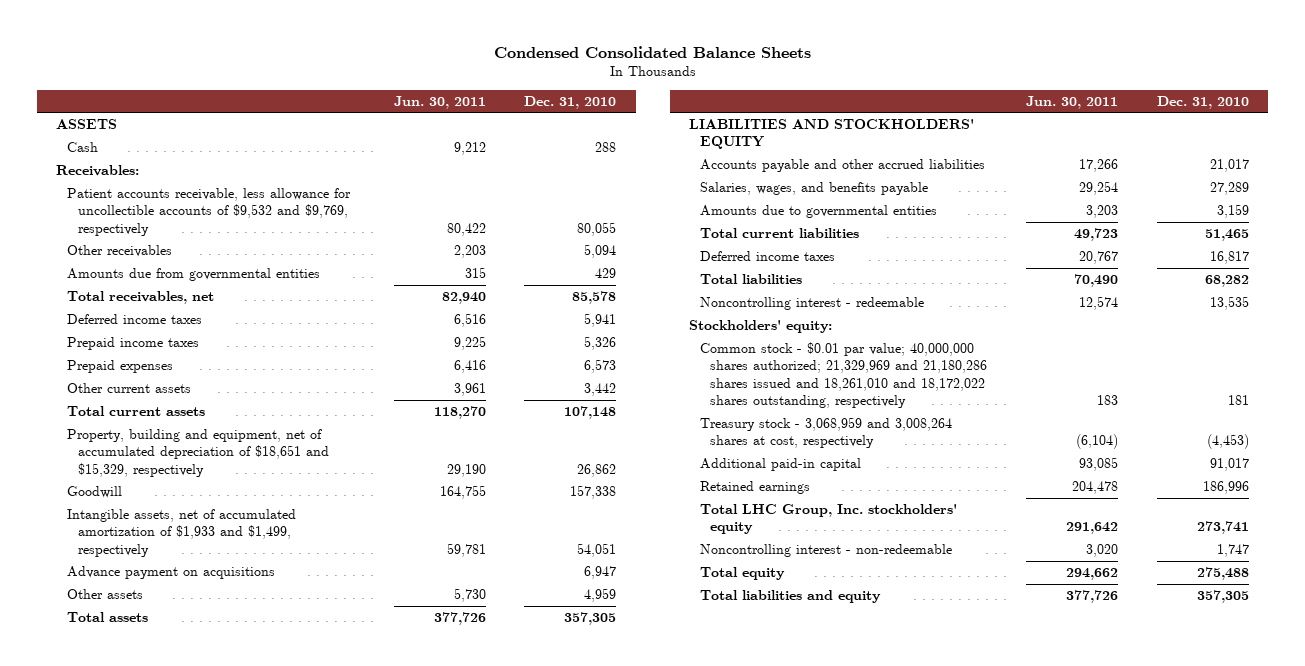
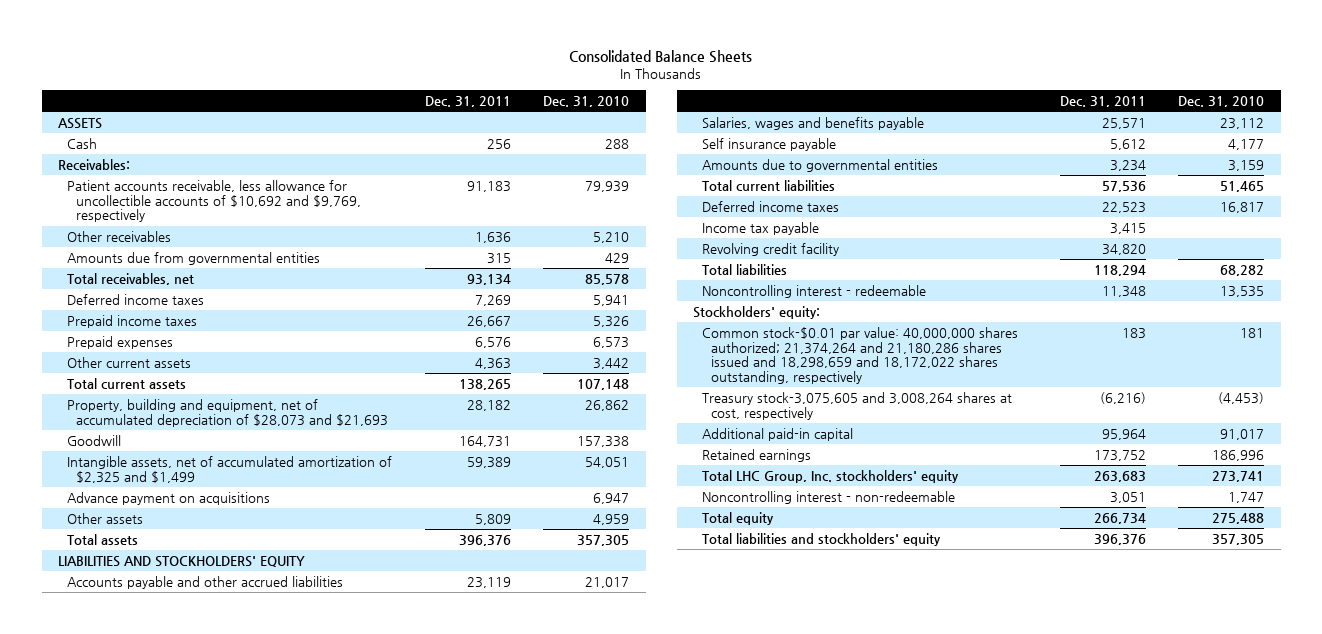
[493,46,811,59] Condensed Consolidated Balance Sheets -> [569,49,753,63] Consolidated Balance Sheets
[393,95,486,109] Jun. 30, 2011 -> none
none -> [424,95,511,107] Dec. 31, 2011
[67,187,352,236] Patient accounts receivable, less allowance for uncollectible accounts of $9,532 and $9,769, respectively -> [66,179,361,223] Patient accounts receivable, less allowance for uncollectible accounts of $10,692 and $9,769, respectively
[577,221,617,236] 80,055 -> [585,180,630,192] 79,939
[584,243,617,258] 5,094 -> [593,231,630,243] 5,210
[67,428,329,477] Property, building and equipment, net of accumulated depreciation of $18,651 and $15,329, respectively -> [66,398,388,427] Property, building and equipment, net of accumulated depreciation of $28,073 and $21,693
[67,508,297,557] Intangible assets, net of accumulated amortization of $1,933 and $1,499, respectively -> [66,455,392,483] Intangible assets, net of accumulated amortization of $2,325 and $1,499
[699,181,928,195] Salaries, wages, and benefits payable -> [701,116,924,130] Salaries, wages and benefits payable
[1209,181,1249,195] 27,289 -> [1220,117,1265,129] 23,112
none -> [701,137,836,151] Self insurance payable
none -> [701,221,819,235] Income tax payable
none -> [701,242,839,256] Revolving credit facility
[699,341,988,409] Common stock - $0.01 par value; 40,000,000 shares authorized; 21,329,969 and 21,180,286 shares issued and 18,261,010 and 18,172,022 shares outstanding, respectively -> [701,326,1018,385] Common stock-$0.01 par value: 40,000,000 shares authorized; 21,374,264 and 21,180,286 shares issued and 18,298,659 and 18,172,022 shares outstanding, respectively
[699,416,952,449] Treasury stock - 3,068,959 and 3,008,264 shares at cost, respectively -> [701,391,1012,420] Treasury stock-3,075,605 and 3,008,264 shares at cost, respectively
[699,589,881,603] Total liabilities and equity -> [701,532,941,546] Total liabilities and stockholders' equity

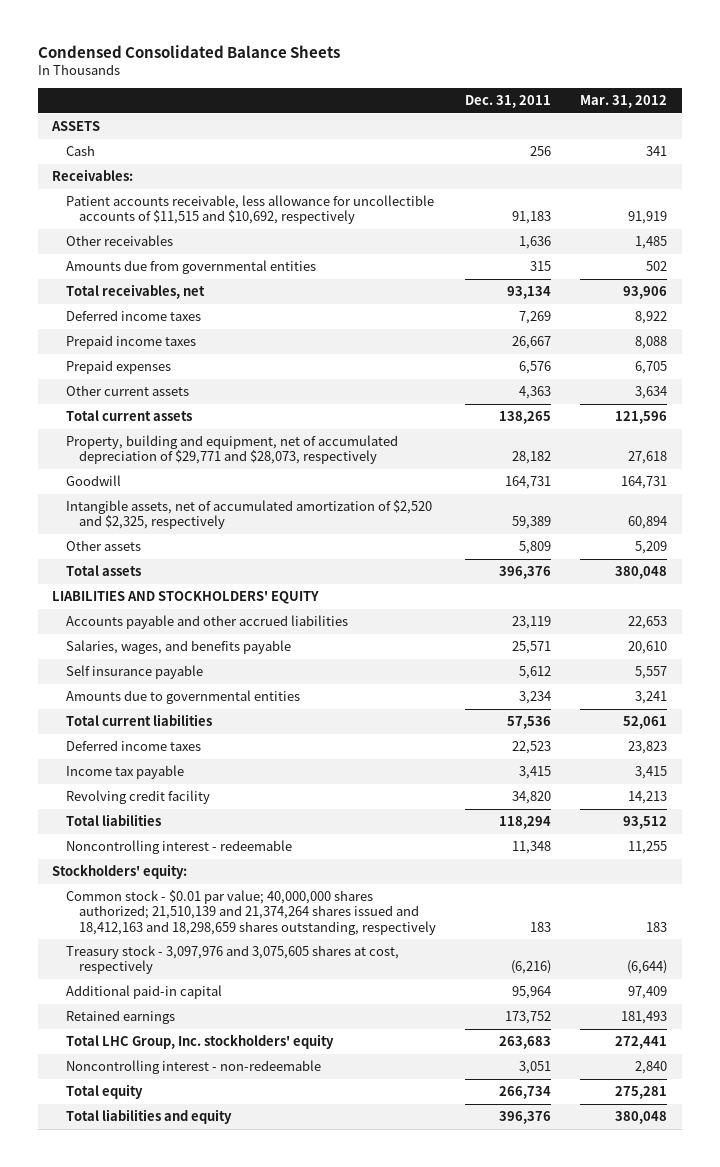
[569,49,753,63] Consolidated Balance Sheets -> [37,44,340,58] Condensed Consolidated Balance Sheets
[543,95,630,107] Dec. 31, 2010 -> none
none -> [580,95,668,109] Mar. 31, 2012
[66,179,361,223] Patient accounts receivable, less allowance for uncollectible accounts of $10,692 and $9,769, respectively -> [65,195,434,225] Patient accounts receivable, less allowance for uncollectible accounts of $11,515 and $10,692, respectively
[66,398,388,427] Property, building and equipment, net of accumulated depreciation of $28,073 and $21,693 -> [65,435,398,465] Property, building and equipment, net of accumulated depreciation of $29,771 and $28,073, respectively
[66,491,270,505] Advance payment on acquisitions -> none
[66,455,392,483] Intangible assets, net of accumulated amortization of $2,325 and $1,499 -> [65,500,432,530] Intangible assets, net of accumulated amortization of $2,520 and $2,325, respectively
[701,116,924,130] Salaries, wages and benefits payable -> [65,640,291,655] Salaries, wages, and benefits payable
[701,326,1018,385] Common stock-$0.01 par value: 40,000,000 shares authorized; 21,374,264 and 21,180,286 shares issued and 18,298,659 and 18,172,022 shares outstanding, respectively -> [65,890,437,935] Common stock - $0.01 par value; 40,000,000 shares authorized; 21,510,139 and 21,374,264 shares issued and 18,412,163 and 18,298,659 shares outstanding, respectively
[701,391,1012,420] Treasury stock-3,075,605 and 3,008,264 shares at cost, respectively -> [65,945,399,975] Treasury stock - 3,097,976 and 3,075,605 shares at cost, respectively
[701,532,941,546] Total liabilities and stockholders' equity -> [65,1109,232,1125] Total liabilities and equity

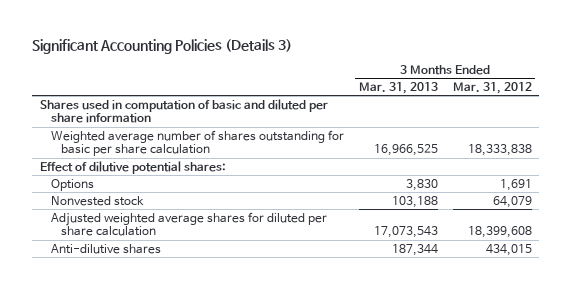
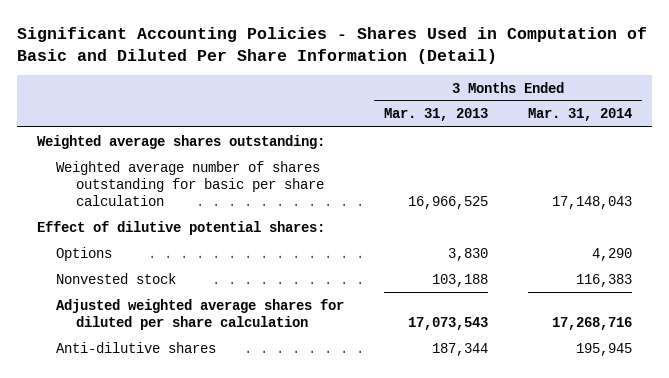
[32,39,293,55] Significant Accounting Policies (Details 3) -> [16,26,647,64] Significant Accounting Policies - Shares Used in Computation of Basic and Diluted Per Share Information (Detail)
[452,82,532,95] Mar. 31, 2012 -> none
none -> [527,108,632,122] Mar. 31, 2014
[39,98,328,124] Shares used in computation of basic and diluted per share information -> [36,134,325,149] Weighted average shares outstanding:

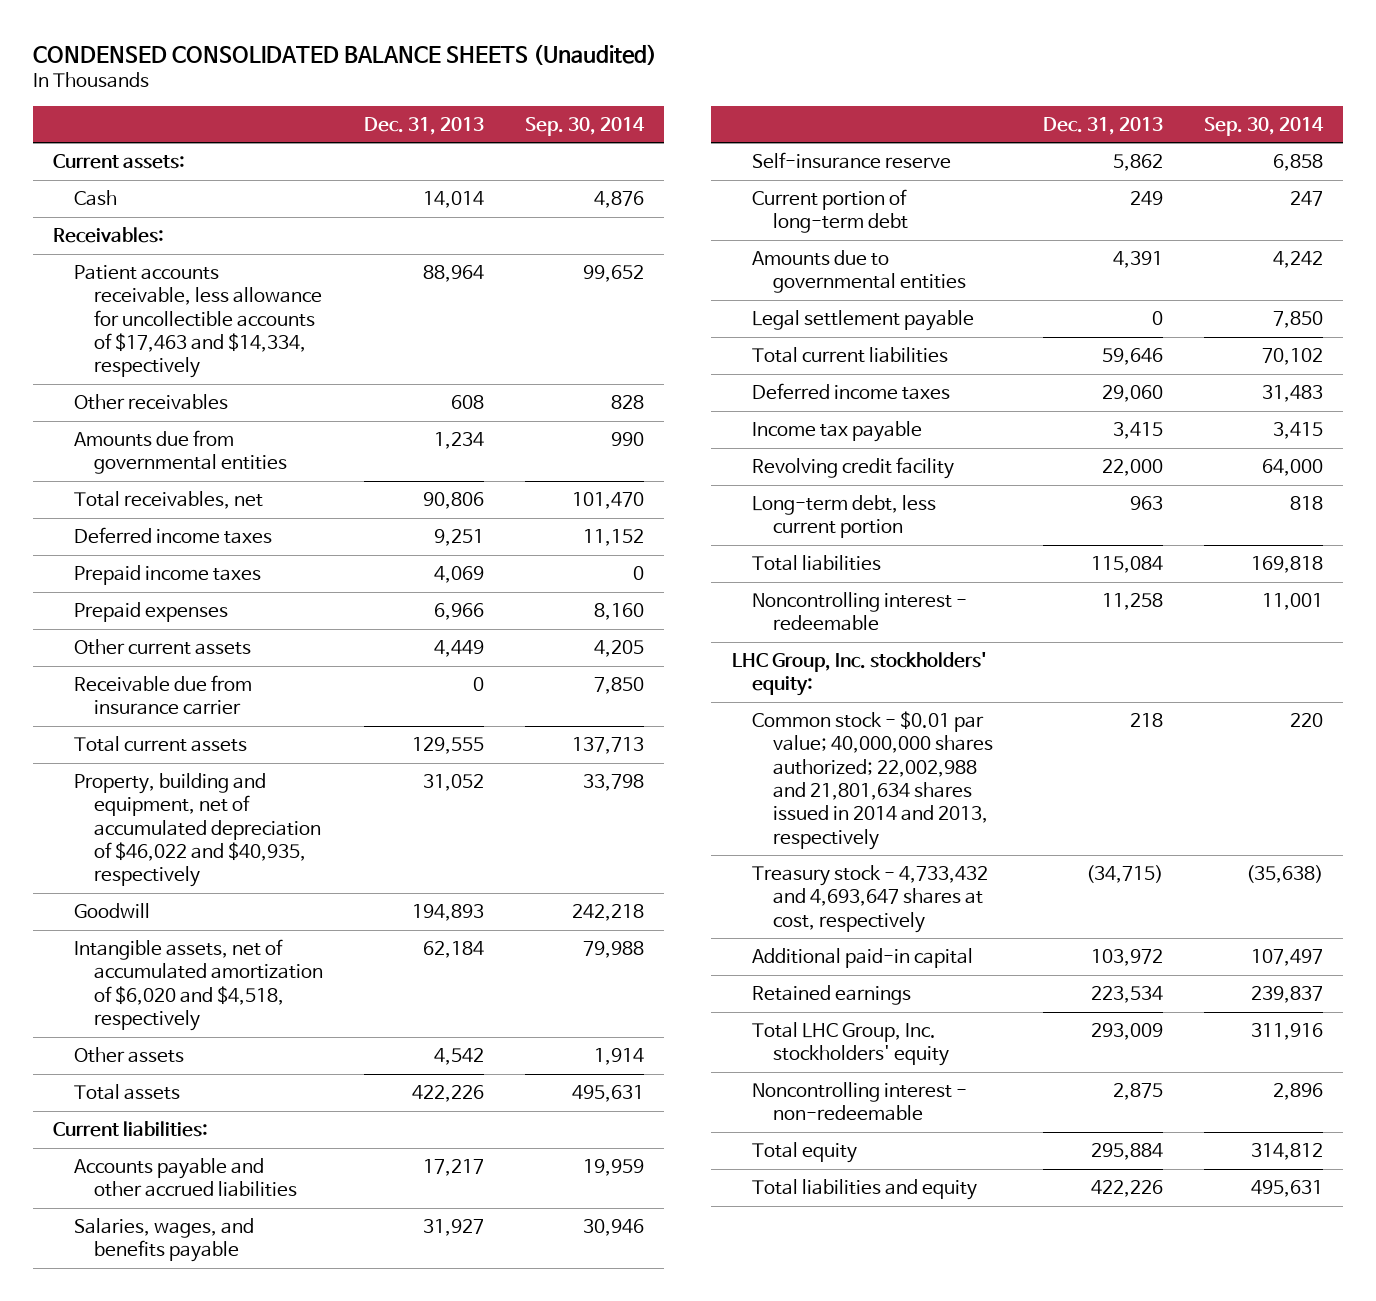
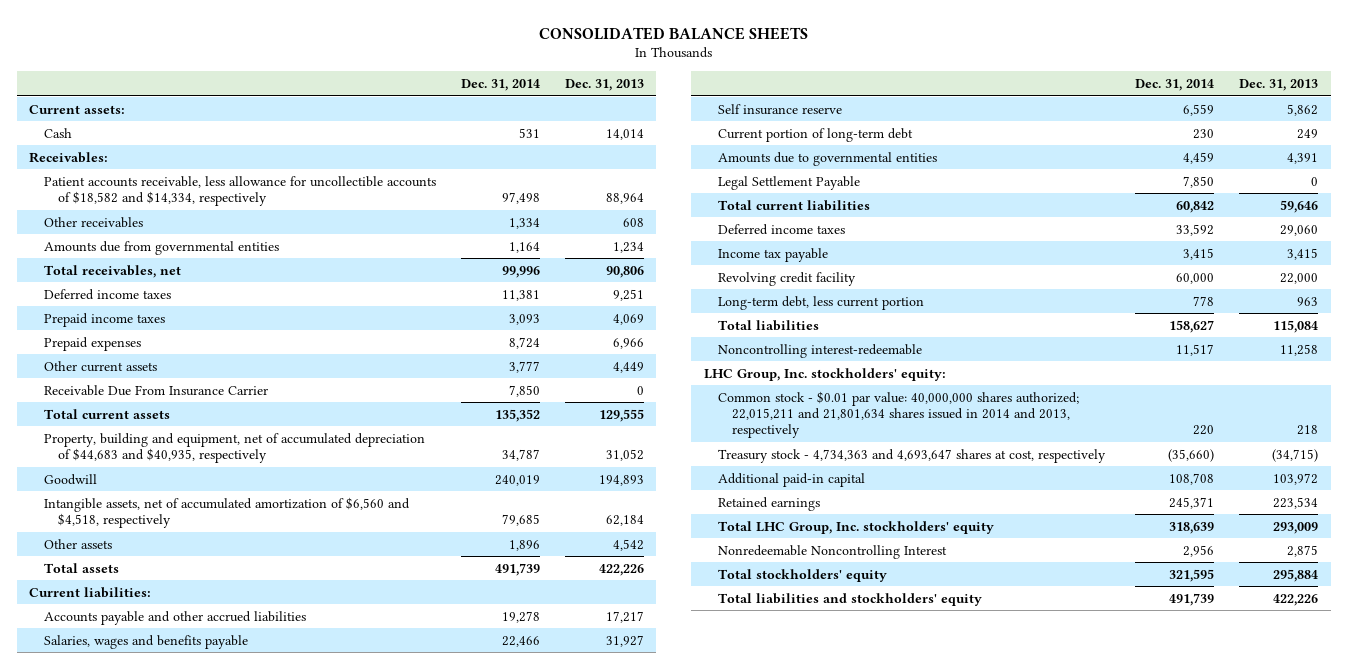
[32,43,657,65] CONDENSED CONSOLIDATED BALANCE SHEETS (Unaudited) -> [538,26,808,40] CONSOLIDATED BALANCE SHEETS
[524,116,645,136] Sep. 30, 2014 -> none
none -> [460,78,540,91] Dec. 31, 2014
[73,265,323,379] Patient accounts receivable, less allowance for uncollectible accounts of $17,463 and $14,334, respectively -> [43,175,436,207] Patient accounts receivable, less allowance for uncollectible accounts of $18,582 and $14,334, respectively
[73,675,252,716] Receivable due from insurance carrier -> [43,384,268,396] Receivable Due From Insurance Carrier
[73,773,322,888] Property, building and equipment, net of accumulated depreciation of $46,022 and $40,935, respectively -> [43,432,425,464] Property, building and equipment, net of accumulated depreciation of $44,683 and $40,935, respectively
[73,939,324,1032] Intangible assets, net of accumulated amortization of $6,020 and $4,518, respectively -> [43,496,410,529] Intangible assets, net of accumulated amortization of $6,560 and $4,518, respectively
[73,1218,254,1263] Salaries, wages, and benefits payable -> [43,634,248,649] Salaries, wages and benefits payable
[752,152,952,170] Self-insurance reserve -> [717,103,842,115] Self insurance reserve
[752,310,975,332] Legal settlement payable -> [717,175,860,190] Legal Settlement Payable
[752,592,968,632] Noncontrolling interest - redeemable -> [717,343,922,358] Noncontrolling interest-redeemable
[752,711,994,850] Common stock - $0.01 par value; 40,000,000 shares authorized; 22,002,988 and 21,801,634 shares issued in 2014 and 2013, respectively -> [717,390,1079,439] Common stock - $0.01 par value: 40,000,000 shares authorized; 22,015,211 and 21,801,634 shares issued in 2014 and 2013, respectively
[752,865,989,933] Treasury stock - 4,733,432 and 4,693,647 shares at cost, respectively -> [717,448,1106,463] Treasury stock - 4,734,363 and 4,693,647 shares at cost, respectively
[752,1082,968,1122] Noncontrolling interest - non-redeemable -> [717,544,947,559] Nonredeemable Noncontrolling Interest
[752,1142,858,1164] Total equity -> [717,568,887,582] Total stockholders' equity
[752,1179,978,1201] Total liabilities and equity -> [717,592,982,606] Total liabilities and stockholders' equity

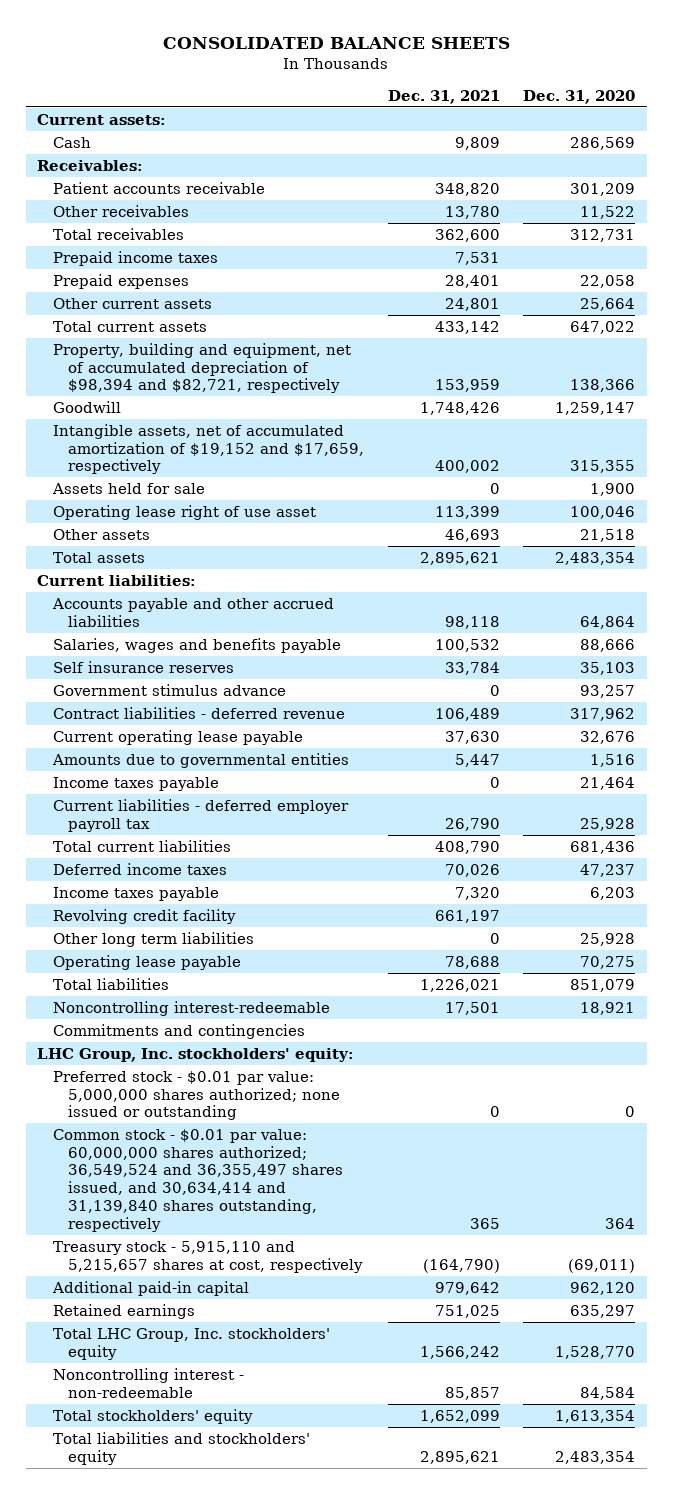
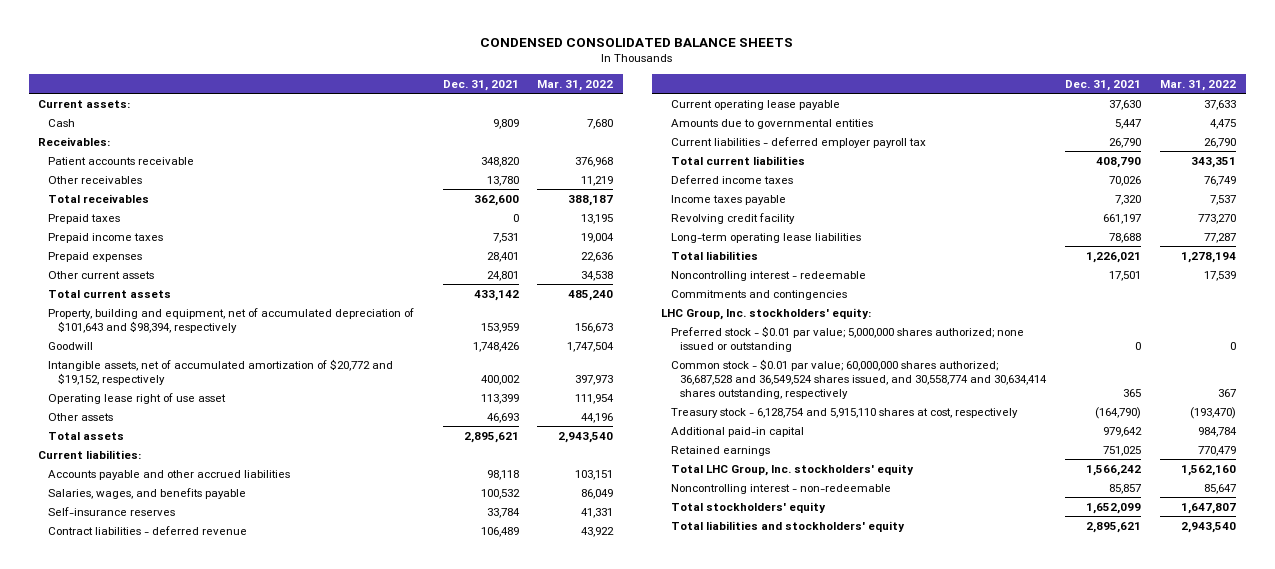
[163,36,511,49] CONSOLIDATED BALANCE SHEETS -> [480,37,794,47] CONDENSED CONSOLIDATED BALANCE SHEETS
[523,89,636,104] Dec. 31, 2020 -> none
none -> [537,79,614,91] Mar. 31, 2022
none -> [48,213,121,224] Prepaid taxes
[52,342,351,394] Property, building and equipment, net of accumulated depreciation of $98,394 and $82,721, respectively -> [48,307,415,333] Property, building and equipment, net of accumulated depreciation of $101,643 and $98,394, respectively
[51,482,205,494] Assets held for sale -> none
[52,423,364,475] Intangible assets, net of accumulated amortization of $19,152 and $17,659, respectively -> [48,358,394,385] Intangible assets, net of accumulated amortization of $20,772 and $19,152, respectively
[52,683,286,696] Government stimulus advance -> none
[52,637,341,653] Salaries, wages and benefits payable -> [48,487,247,499] Salaries, wages, and benefits payable
[52,660,234,673] Self insurance reserves -> [48,506,176,516] Self-insurance reserves
[52,776,219,791] Income taxes payable -> none
[52,931,254,947] Other long term liabilities -> none
[52,954,241,970] Operating lease payable -> [670,232,861,243] Long-term operating lease liabilities
[52,1000,330,1016] Noncontrolling interest-redeemable -> [670,270,866,281] Noncontrolling interest - redeemable
[52,1070,340,1121] Preferred stock - $0.01 par value: 5,000,000 shares authorized; none issued or outstanding -> [670,325,1024,352] Preferred stock - $0.01 par value; 5,000,000 shares authorized; none issued or outstanding
[52,1128,343,1232] Common stock - $0.01 par value: 60,000,000 shares authorized; 36,549,524 and 36,355,497 shares issued, and 30,634,414 and 31,139,840 shares outstanding, respectively -> [670,358,1048,399] Common stock - $0.01 par value; 60,000,000 shares authorized; 36,687,528 and 36,549,524 shares issued, and 30,558,774 and 30,634,414 shares outstanding, respectively
[52,1240,363,1273] Treasury stock - 5,915,110 and 5,215,657 shares at cost, respectively -> [670,407,1018,418] Treasury stock - 6,128,754 and 5,915,110 shares at cost, respectively

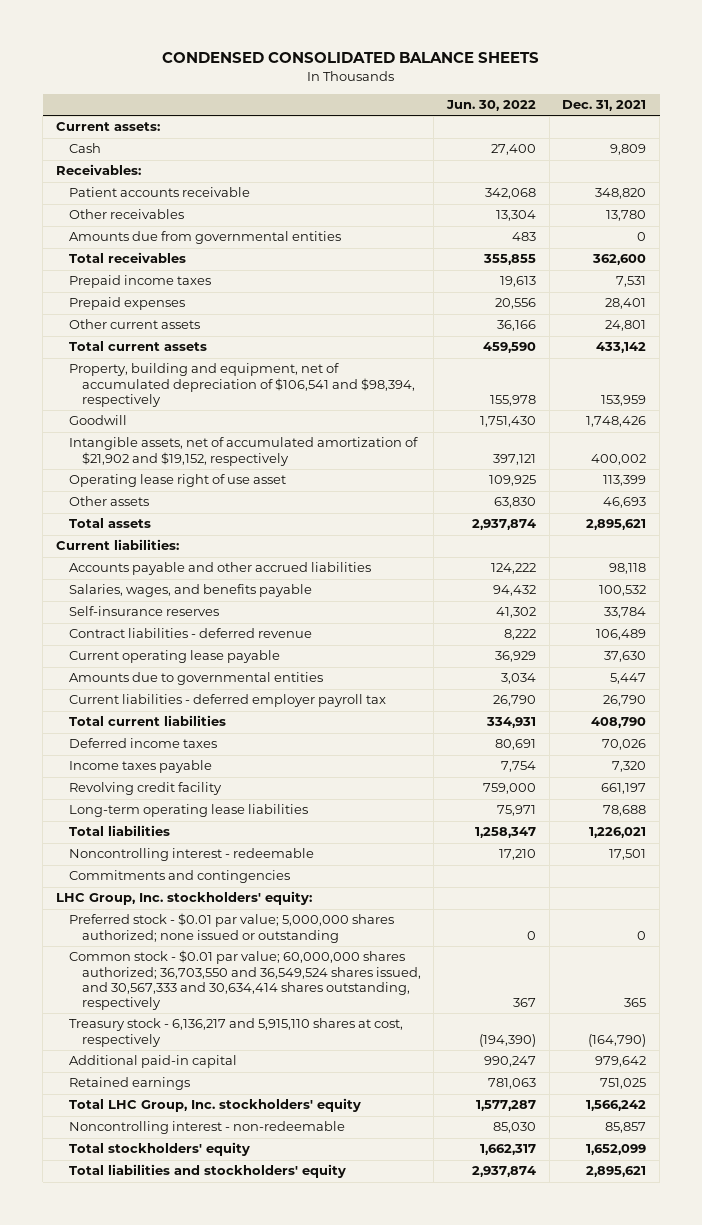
[537,79,614,91] Mar. 31, 2022 -> none
none -> [446,100,537,112] Jun. 30, 2022
none -> [68,231,341,245] Amounts due from governmental entities
[48,213,121,224] Prepaid taxes -> none
[48,307,415,333] Property, building and equipment, net of accumulated depreciation of $101,643 and $98,394, respectively -> [68,363,415,407] Property, building and equipment, net of accumulated depreciation of $106,541 and $98,394, respectively
[48,358,394,385] Intangible assets, net of accumulated amortization of $20,772 and $19,152, respectively -> [68,437,418,466] Intangible assets, net of accumulated amortization of $21,902 and $19,152, respectively
[670,358,1048,399] Common stock - $0.01 par value; 60,000,000 shares authorized; 36,687,528 and 36,549,524 shares issued, and 30,558,774 and 30,634,414 shares outstanding, respectively -> [68,950,421,1010] Common stock - $0.01 par value; 60,000,000 shares authorized; 36,703,550 and 36,549,524 shares issued, and 30,567,333 and 30,634,414 shares outstanding, respectively
[670,407,1018,418] Treasury stock - 6,128,754 and 5,915,110 shares at cost, respectively -> [68,1018,403,1047] Treasury stock - 6,136,217 and 5,915,110 shares at cost, respectively

